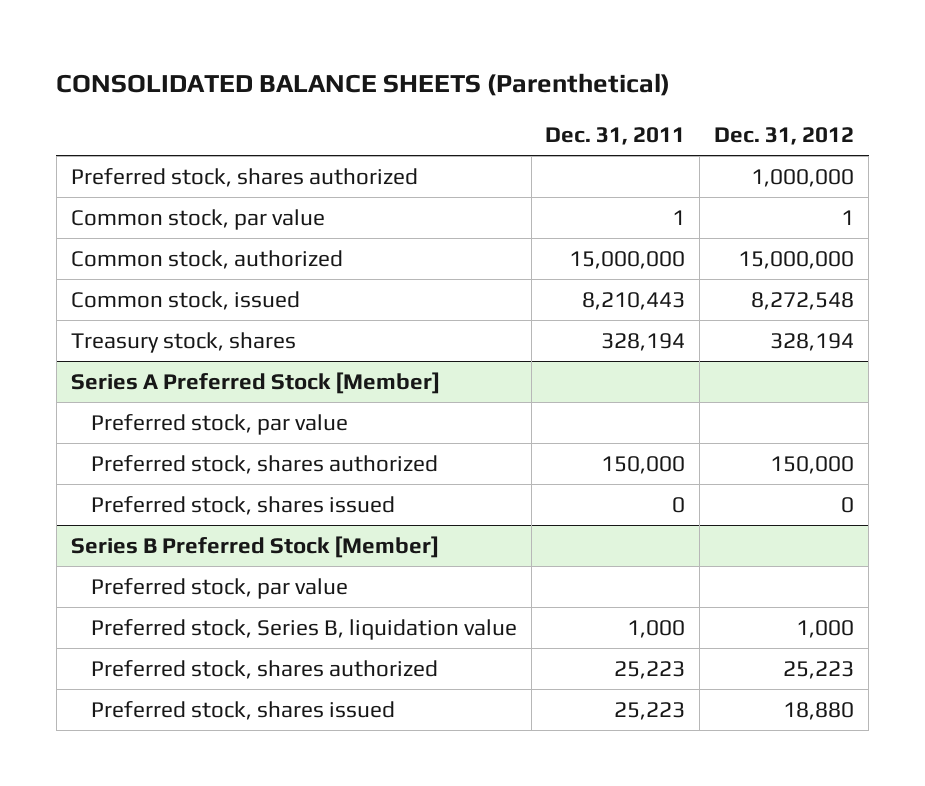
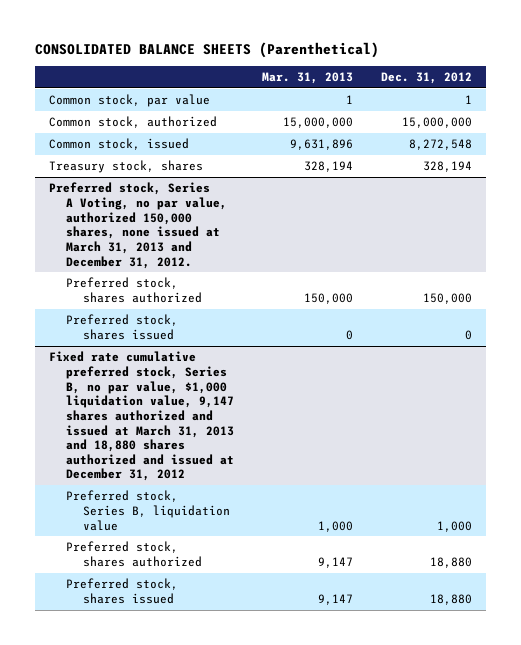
[545,127,686,146] Dec. 31, 2011 -> none
none -> [261,71,353,84] Mar. 31, 2013
[70,167,418,187] Preferred stock, shares authorized -> none
[70,371,440,394] Series A Preferred Stock [Member] -> none
[90,413,348,435] Preferred stock, par value -> none
none -> [49,182,228,269] Preferred stock, Series A Voting, no par value, authorized 150,000 shares, none issued at March 31, 2013 and December 31, 2012.
[70,535,439,558] Series B Preferred Stock [Member] -> none
[90,577,348,599] Preferred stock, par value -> none
none -> [49,351,235,482] Fixed rate cumulative preferred stock, Series B, no par value, $1,000 liquidation value, 9,147 shares authorized and issued at March 31, 2013 and 18,880 shares authorized and issued at December 31, 2012
[783,660,855,679] 25,223 -> [429,556,472,568] 18,880

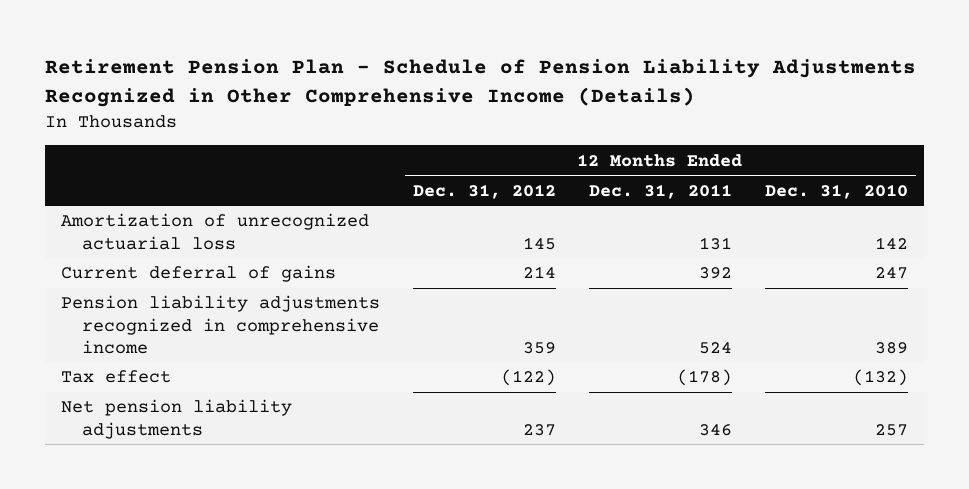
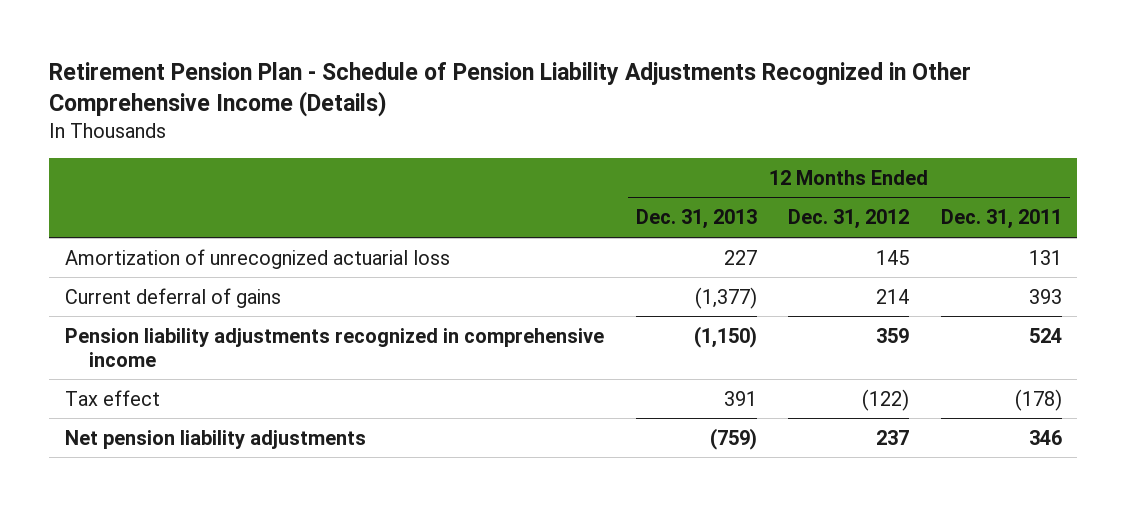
[764,183,908,199] Dec. 31, 2010 -> none
none -> [635,209,757,230] Dec. 31, 2013
[698,267,732,280] 392 -> [1028,288,1062,304] 393

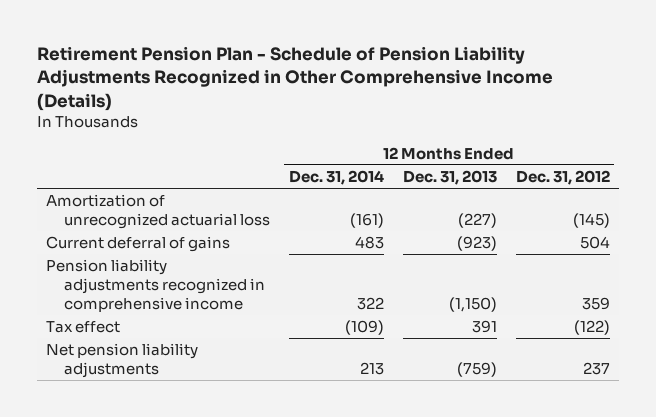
[940,209,1062,230] Dec. 31, 2011 -> none
none -> [288,169,384,185] Dec. 31, 2014
[723,249,757,265] 227 -> [457,212,497,228] (227)
[876,249,910,265] 145 -> [572,212,610,228] (145)
[694,286,757,309] (1,377) -> [456,236,497,252] (923)
[876,288,910,304] 214 -> [579,236,610,250] 504

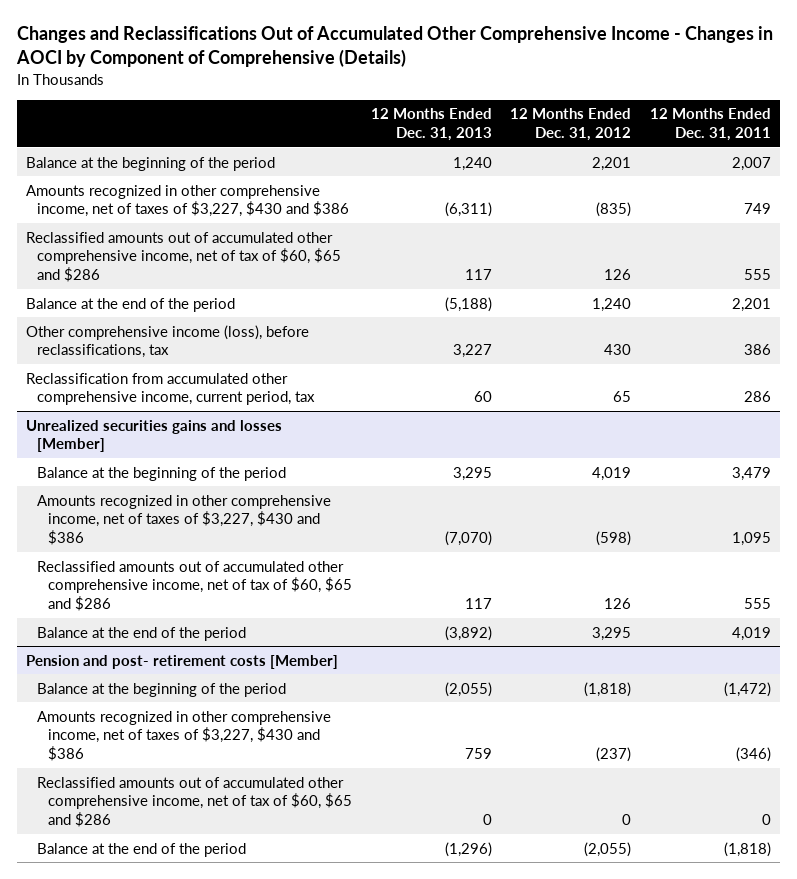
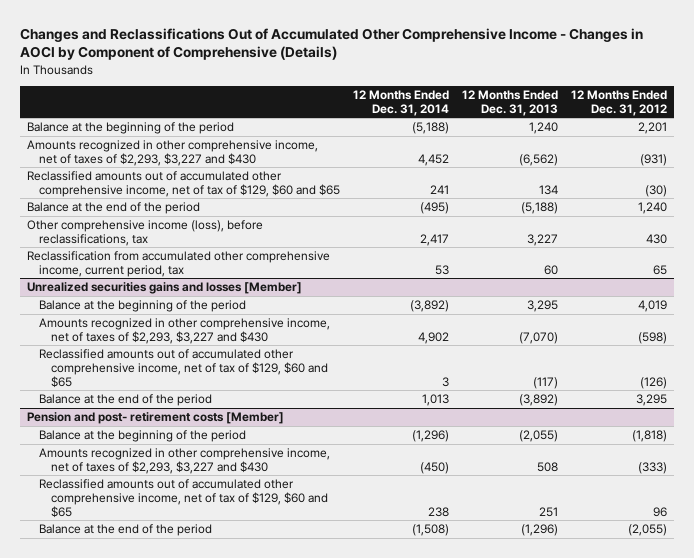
[649,108,771,142] 12 Months Ended Dec. 31, 2011 -> none
none -> [352,89,449,116] 12 Months Ended Dec. 31, 2014
[26,184,350,218] Amounts recognized in other comprehensive income, net of taxes of $3,227, $430 and $386 -> [26,140,318,166] Amounts recognized in other comprehensive income, net of taxes of $2,293, $3,227 and $430
[444,202,492,218] (6,311) -> [519,153,559,166] (6,562)
[596,202,632,218] (835) -> [640,153,668,166] (931)
[26,231,342,283] Reclassified amounts out of accumulated other comprehensive income, net of tax of $60, $65 and $286 -> [26,171,340,197] Reclassified amounts out of accumulated other comprehensive income, net of tax of $129, $60 and $65
[464,269,492,281] 117 -> [539,184,559,195] 134
[604,269,632,281] 126 -> [645,184,668,197] (30)
[37,494,332,546] Amounts recognized in other comprehensive income, net of taxes of $3,227, $430 and $386 -> [38,318,330,344] Amounts recognized in other comprehensive income, net of taxes of $2,293, $3,227 and $430
[37,560,353,612] Reclassified amounts out of accumulated other comprehensive income, net of tax of $60, $65 and $286 -> [38,349,328,388] Reclassified amounts out of accumulated other comprehensive income, net of tax of $129, $60 and $65
[464,598,492,610] 117 -> [533,376,559,389] (117)
[604,598,632,610] 126 -> [640,376,668,389] (126)
[37,710,332,762] Amounts recognized in other comprehensive income, net of taxes of $3,227, $430 and $386 -> [38,448,330,474] Amounts recognized in other comprehensive income, net of taxes of $2,293, $3,227 and $430
[464,748,492,760] 759 -> [537,461,559,472] 508
[596,747,632,763] (237) -> [638,461,668,474] (333)
[37,776,353,828] Reclassified amounts out of accumulated other comprehensive income, net of tax of $60, $65 and $286 -> [38,479,328,518] Reclassified amounts out of accumulated other comprehensive income, net of tax of $129, $60 and $65
[482,814,492,826] 0 -> [539,506,559,517] 251
[622,814,632,826] 0 -> [653,506,668,517] 96

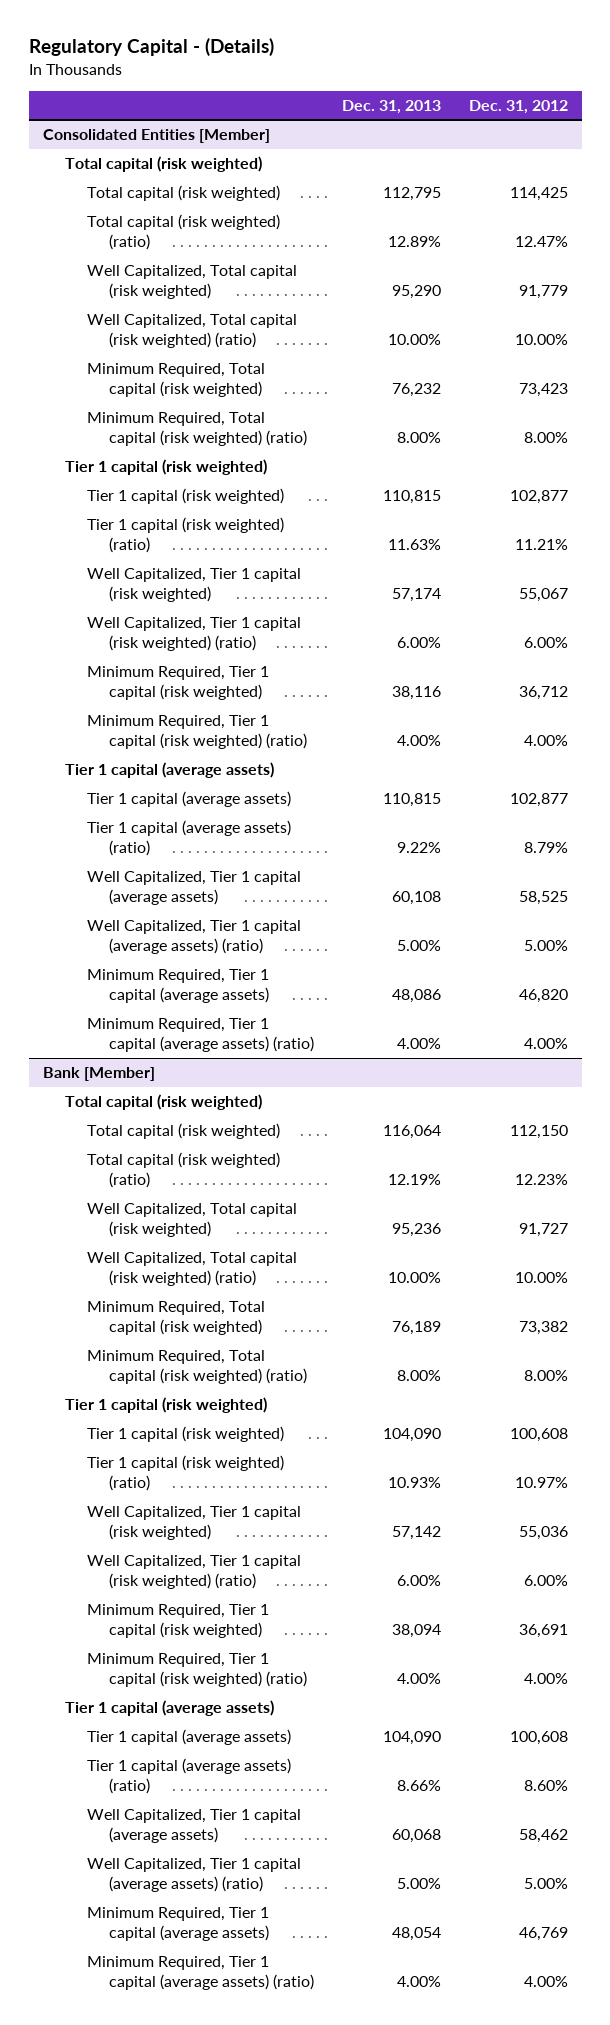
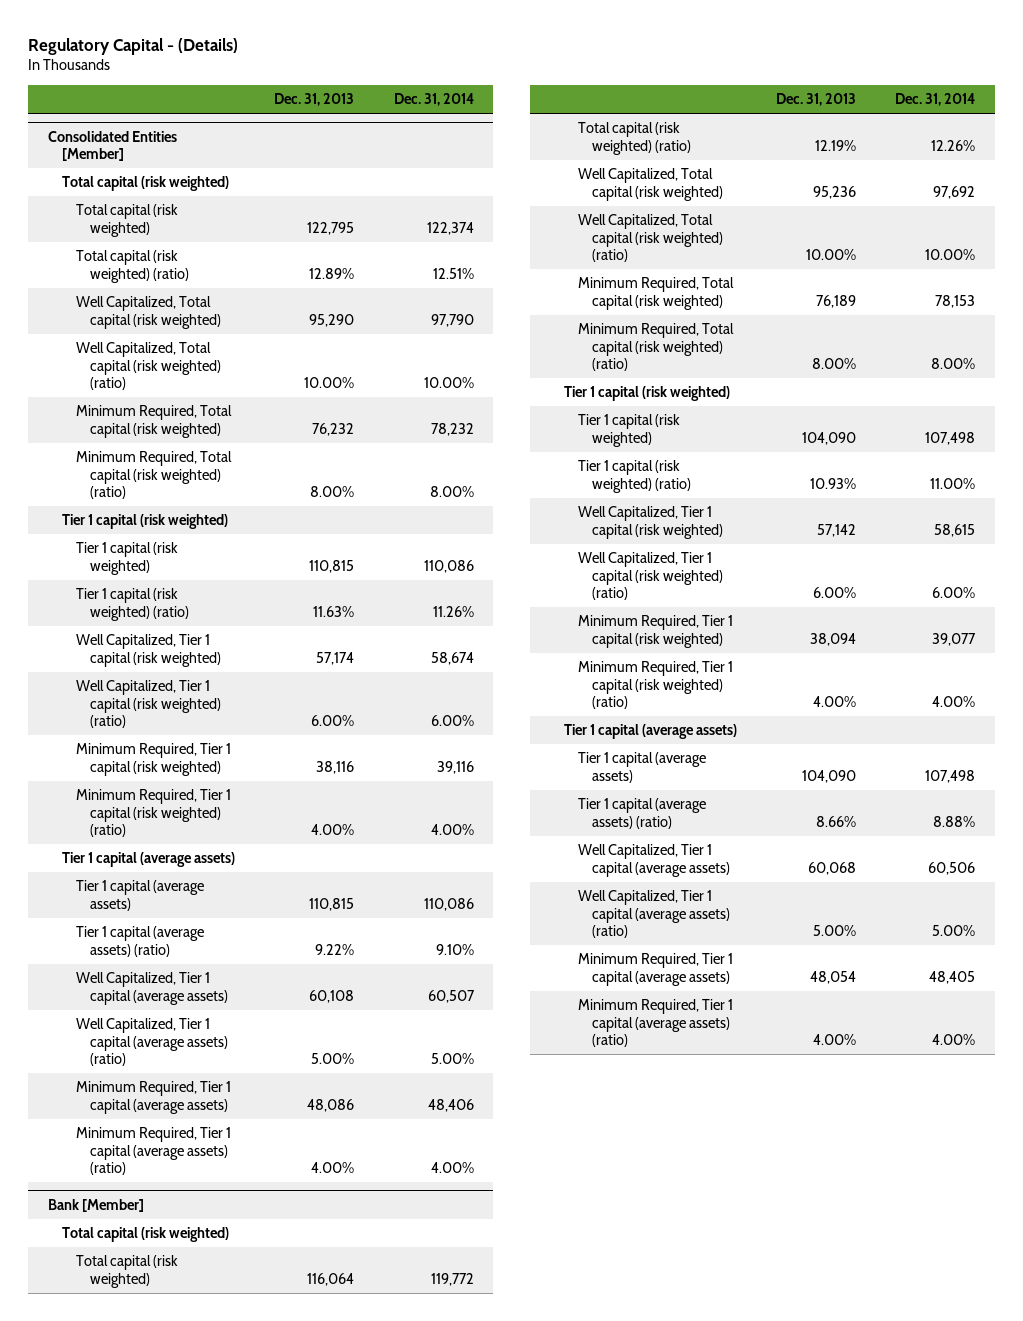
[468,99,568,114] Dec. 31, 2012 -> none
none -> [393,93,474,107] Dec. 31, 2014
[382,187,441,202] 112,795 -> [307,221,355,235] 122,795

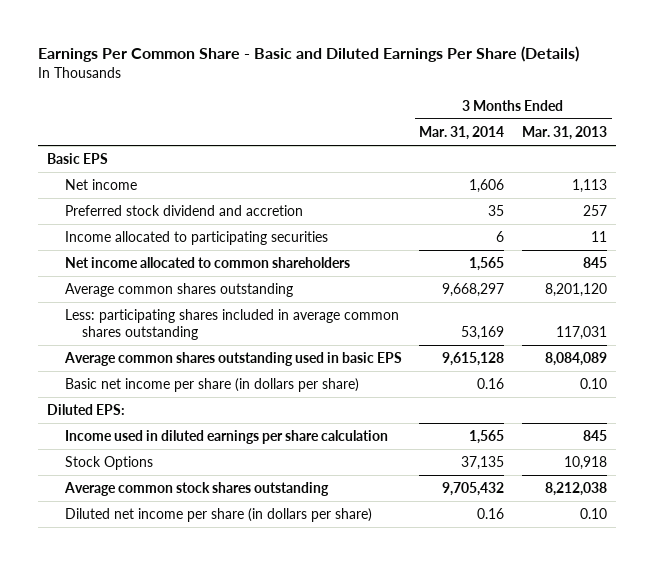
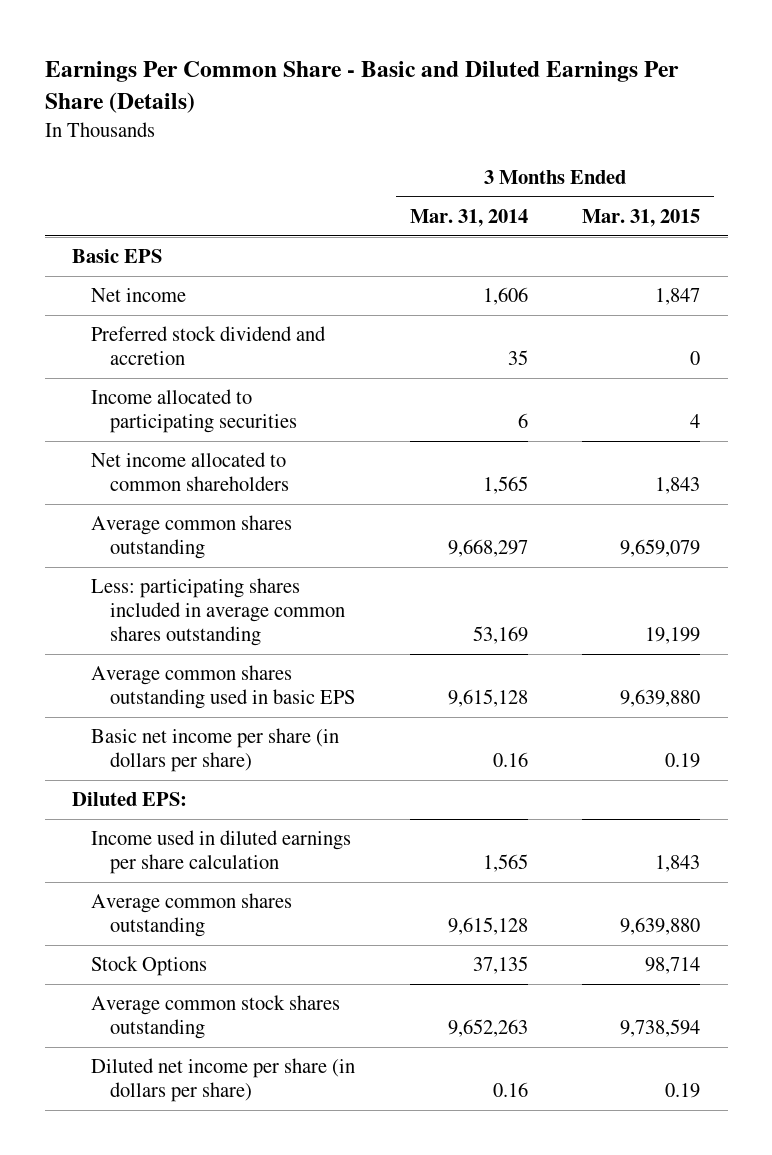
[522,126,608,141] Mar. 31, 2013 -> none
none -> [582,208,701,227] Mar. 31, 2015
none -> [91,893,293,938] Average common shares outstanding
[442,482,505,497] 9,705,432 -> [447,1019,528,1038] 9,652,263

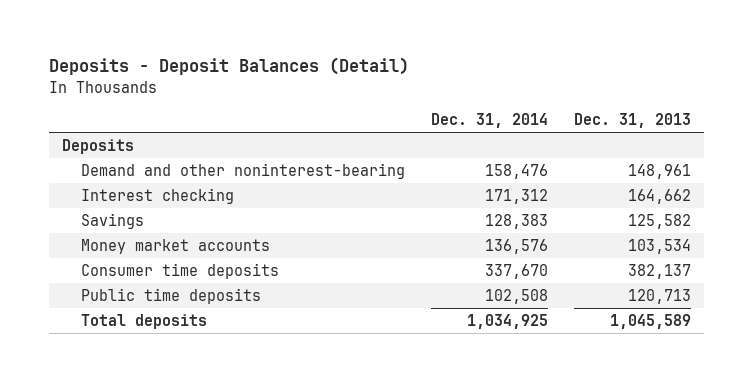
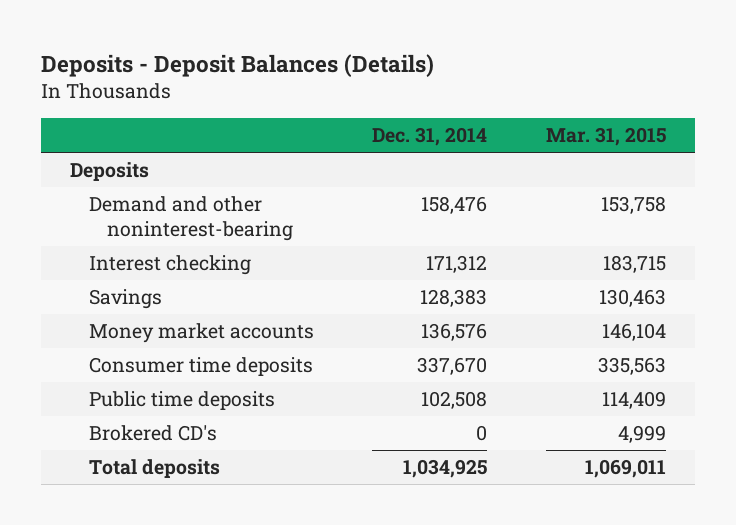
[48,57,409,76] Deposits - Deposit Balances (Detail) -> [41,53,435,77] Deposits - Deposit Balances (Details)
[573,113,691,129] Dec. 31, 2013 -> none
none -> [545,127,666,147] Mar. 31, 2015
none -> [88,425,217,442] Brokered CD's

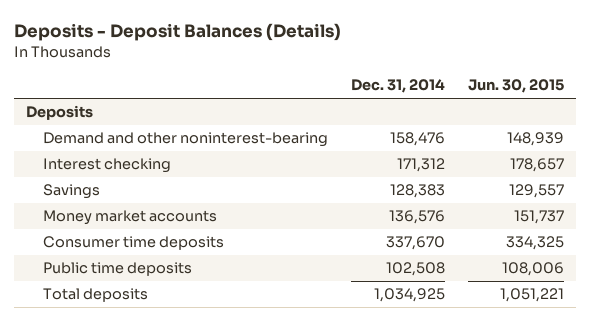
[545,127,666,147] Mar. 31, 2015 -> none
none -> [468,79,565,94] Jun. 30, 2015
[88,425,217,442] Brokered CD's -> none

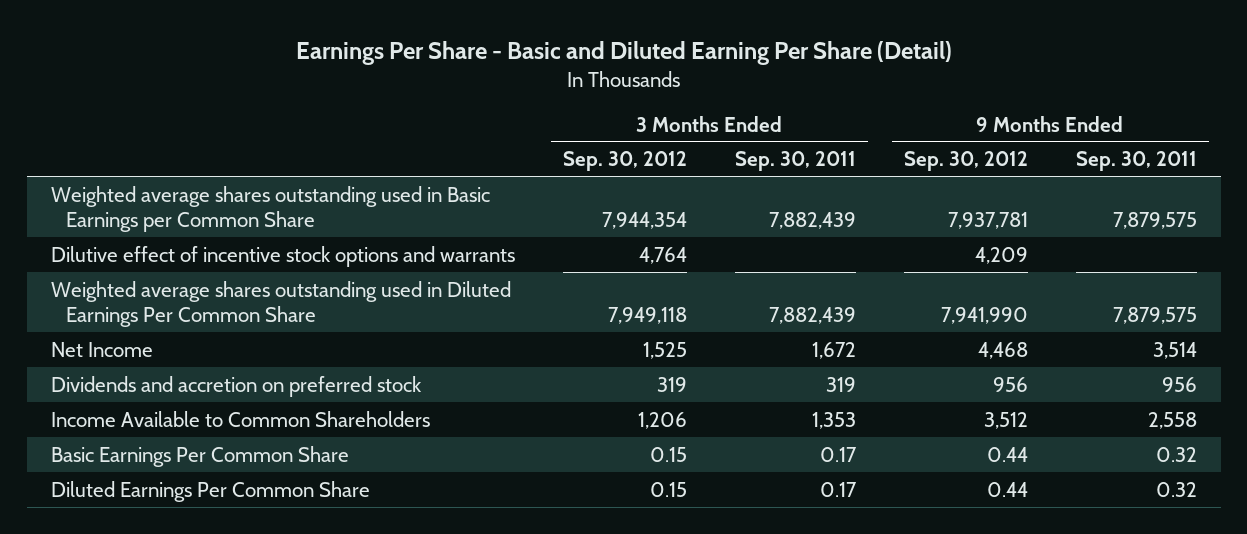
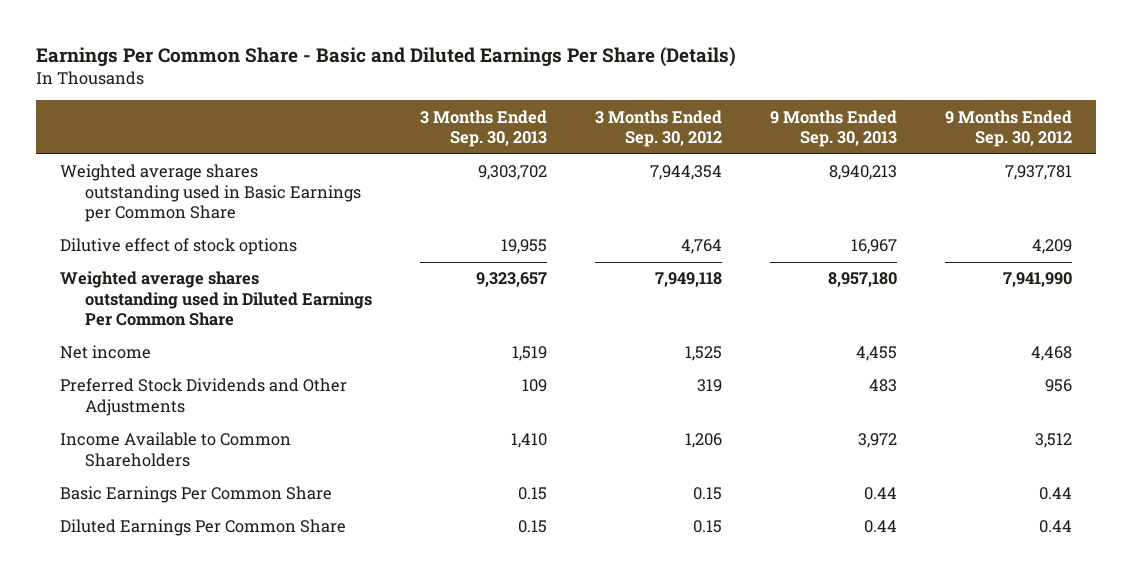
[295,40,952,65] Earnings Per Share - Basic and Diluted Earning Per Share (Detail) -> [36,46,737,67] Earnings Per Common Share - Basic and Diluted Earnings Per Share (Details)
[734,151,856,172] Sep. 30, 2011 -> none
[1075,151,1197,172] Sep. 30, 2011 -> none
none -> [420,109,548,148] 3 Months Ended Sep. 30, 2013
none -> [770,109,898,148] 9 Months Ended Sep. 30, 2013
[50,245,515,267] Dilutive effect of incentive stock options and warrants -> [60,238,298,256] Dilutive effect of stock options
[50,341,153,357] Net Income -> [60,345,152,360] Net income
[50,375,422,397] Dividends and accretion on preferred stock -> [60,378,348,416] Preferred Stock Dividends and Other Adjustments

